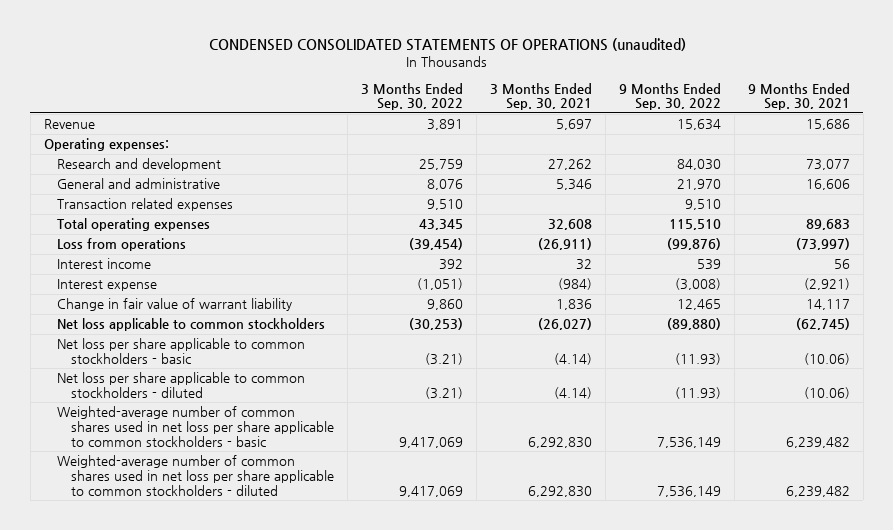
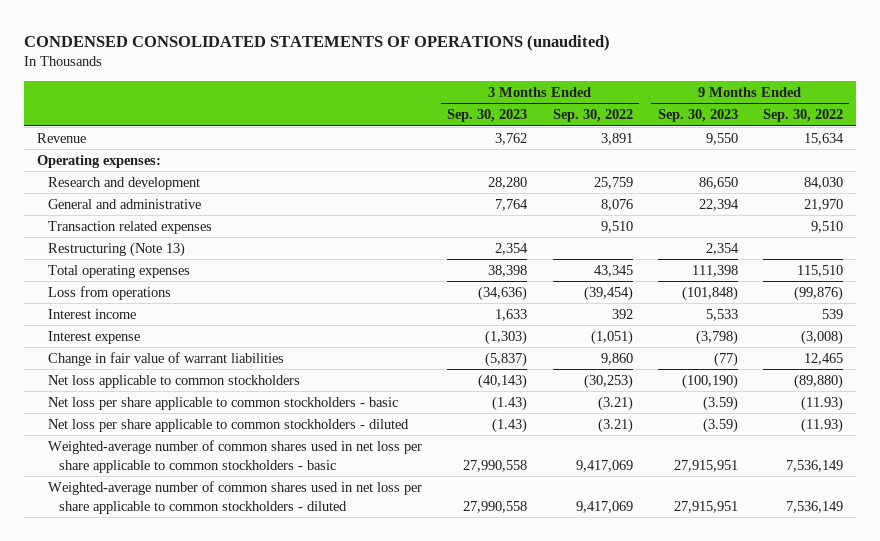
[489,82,592,111] 3 Months Ended Sep. 30, 2021 -> none
[747,82,850,111] 9 Months Ended Sep. 30, 2021 -> none
none -> [447,109,528,123] Sep. 30, 2023
none -> [657,109,738,123] Sep. 30, 2023
none -> [47,241,185,257] Restructuring (Note 13)
[57,298,293,312] Change in fair value of warrant liability -> [47,351,284,366] Change in fair value of warrant liabilities

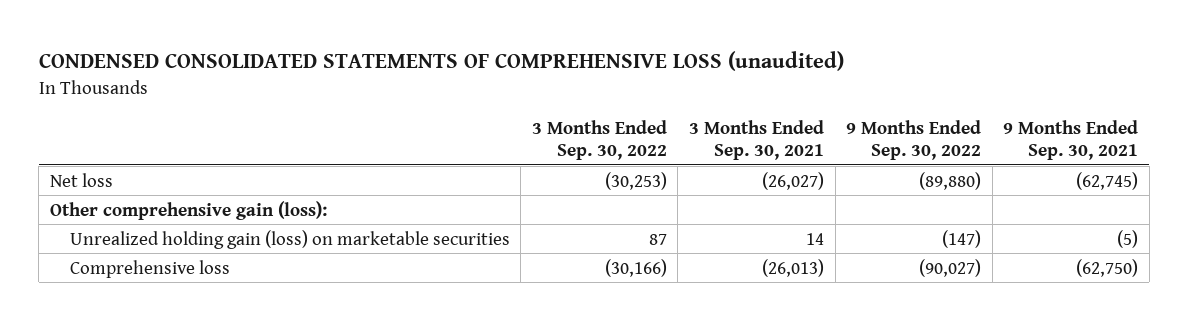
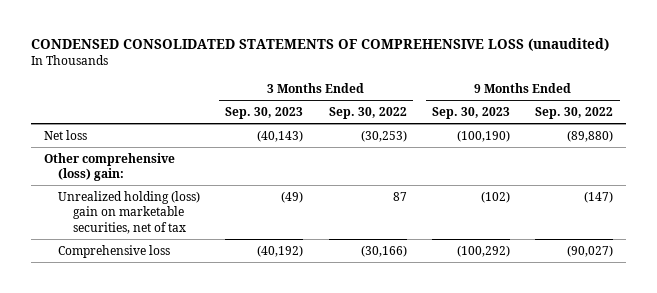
[688,119,824,161] 3 Months Ended Sep. 30, 2021 -> none
[1003,119,1139,161] 9 Months Ended Sep. 30, 2021 -> none
none -> [225,107,304,120] Sep. 30, 2023
none -> [432,107,511,120] Sep. 30, 2023
[49,200,327,220] Other comprehensive gain (loss): -> [43,152,175,182] Other comprehensive (loss) gain:
[69,229,510,249] Unrealized holding gain (loss) on marketable securities -> [58,190,201,234] Unrealized holding (loss) gain on marketable securities, net of tax

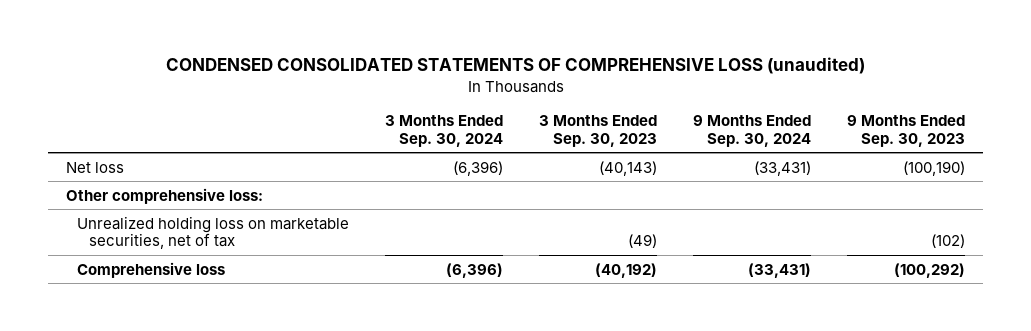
[328,107,407,120] Sep. 30, 2022 -> none
[535,107,614,120] Sep. 30, 2022 -> none
none -> [385,115,504,147] 3 Months Ended Sep. 30, 2024
none -> [693,115,812,147] 9 Months Ended Sep. 30, 2024
[43,152,175,182] Other comprehensive (loss) gain: -> [65,187,263,204] Other comprehensive loss:
[58,190,201,234] Unrealized holding (loss) gain on marketable securities, net of tax -> [77,215,350,250] Unrealized holding loss on marketable securities, net of tax

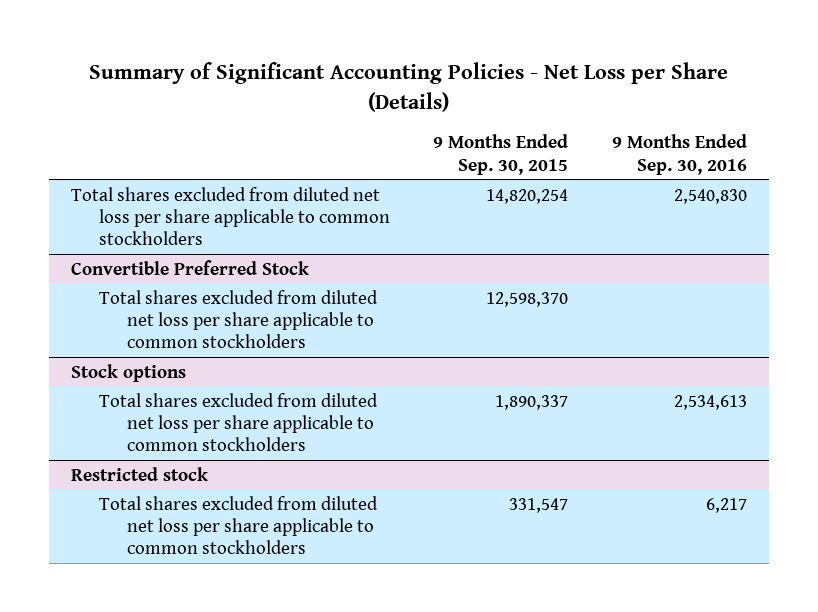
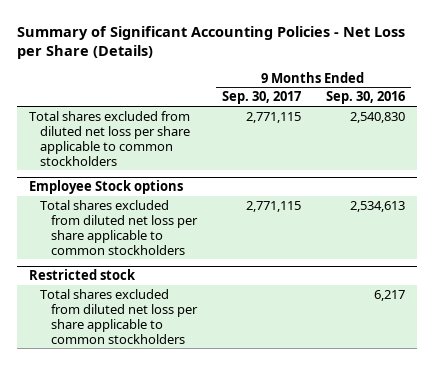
[433,134,569,175] 9 Months Ended Sep. 30, 2015 -> none
none -> [221,91,301,105] Sep. 30, 2017
[70,259,309,275] Convertible Preferred Stock -> none
[99,289,379,349] Total shares excluded from diluted net loss per share applicable to common stockholders -> none
[70,363,186,382] Stock options -> [29,180,184,195] Employee Stock options

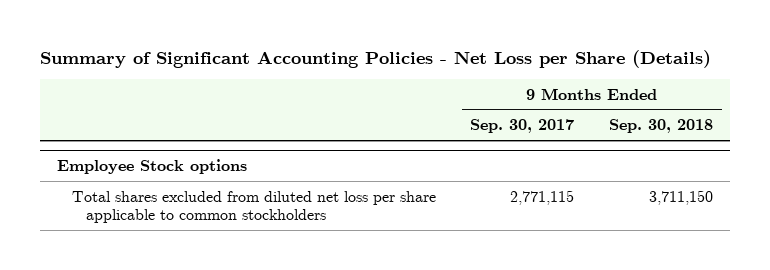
[325,91,405,105] Sep. 30, 2016 -> none
none -> [609,119,714,134] Sep. 30, 2018
[29,110,191,166] Total shares excluded from diluted net loss per share applicable to common stockholders -> none
[29,269,137,281] Restricted stock -> none
[40,288,198,344] Total shares excluded from diluted net loss per share applicable to common stockholders -> none

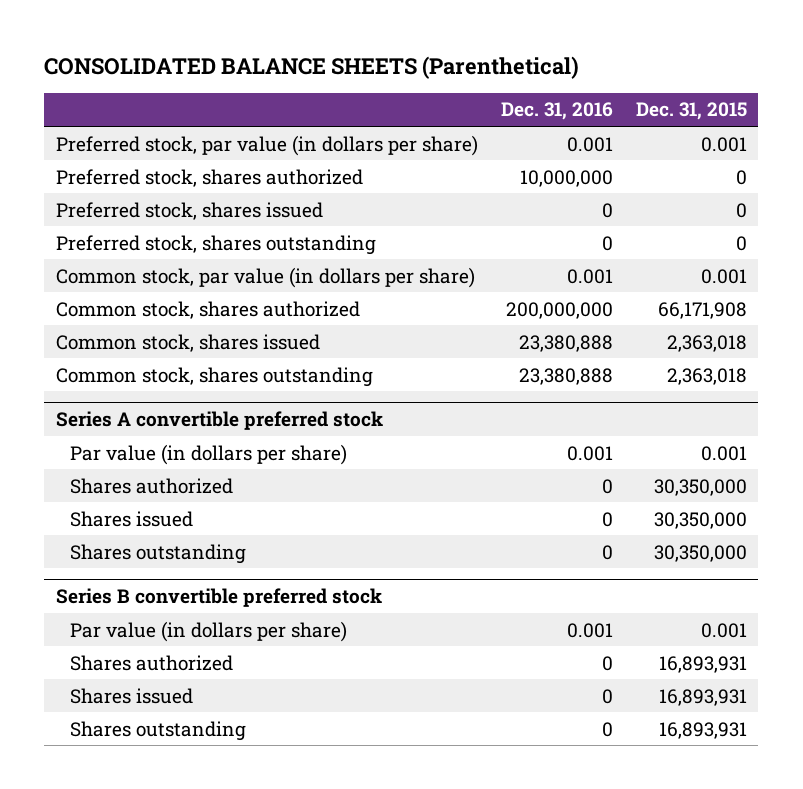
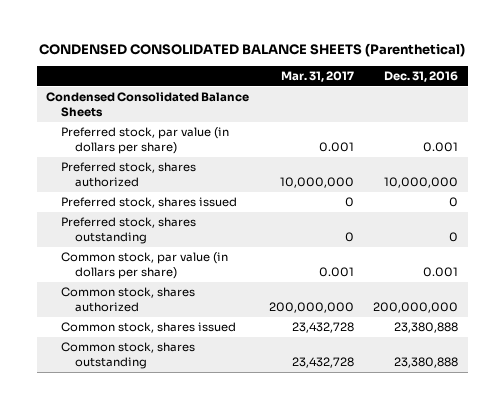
[44,55,580,79] CONSOLIDATED BALANCE SHEETS (Parenthetical) -> [39,43,466,58] CONDENSED CONSOLIDATED BALANCE SHEETS (Parenthetical)
[635,102,747,121] Dec. 31, 2015 -> none
none -> [280,70,354,82] Mar. 31, 2017
none -> [46,92,250,117] Condensed Consolidated Balance Sheets
[55,410,383,430] Series A convertible preferred stock -> none
[69,443,347,465] Par value (in dollars per share) -> none
[69,477,233,494] Shares authorized -> none
[69,510,193,527] Shares issued -> none
[69,543,246,564] Shares outstanding -> none
[55,587,382,607] Series B convertible preferred stock -> none
[69,620,347,642] Par value (in dollars per share) -> none
[69,654,233,671] Shares authorized -> none
[69,687,193,704] Shares issued -> none
[69,720,246,741] Shares outstanding -> none

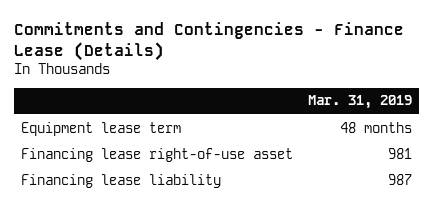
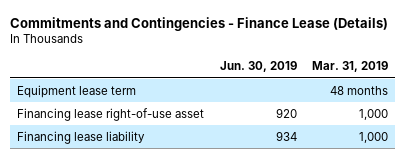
none -> [219,61,297,73] Jun. 30, 2019
[388,147,413,159] 981 -> [358,108,388,120] 1,000
[388,173,413,185] 987 -> [358,131,388,143] 1,000

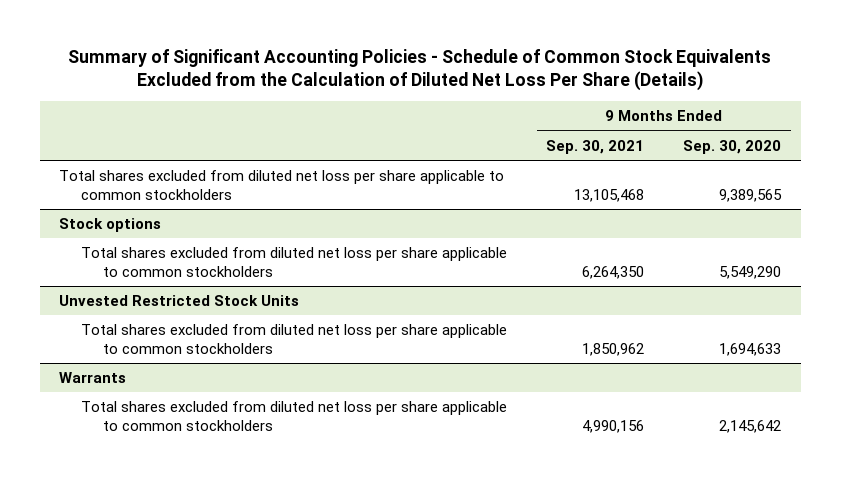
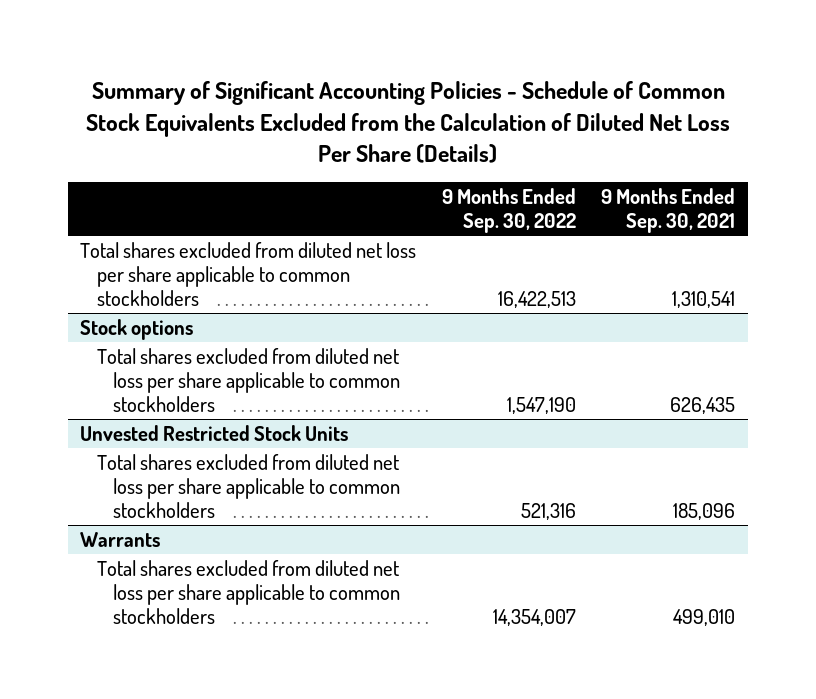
[683,139,782,154] Sep. 30, 2020 -> none
none -> [441,188,576,234] 9 Months Ended Sep. 30, 2022
[574,189,645,203] 13,105,468 -> [672,290,736,308] 1,310,541
[582,266,645,280] 6,264,350 -> [670,396,736,414] 626,435
[582,343,645,357] 1,850,962 -> [673,502,736,520] 185,096
[582,420,645,434] 4,990,156 -> [673,608,736,626] 499,010

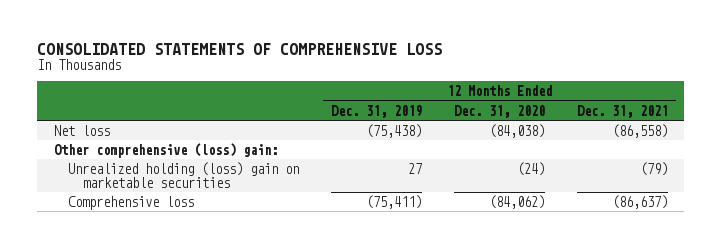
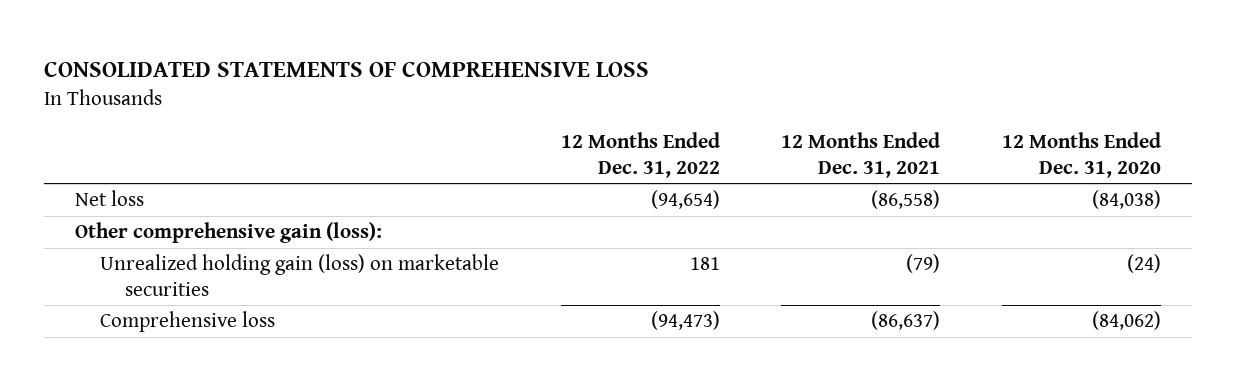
[331,104,423,118] Dec. 31, 2019 -> none
none -> [560,132,720,178] 12 Months Ended Dec. 31, 2022
[53,142,278,158] Other comprehensive (loss) gain: -> [75,222,383,244] Other comprehensive gain (loss):
[68,161,300,188] Unrealized holding (loss) gain on marketable securities -> [99,254,499,296] Unrealized holding gain (loss) on marketable securities

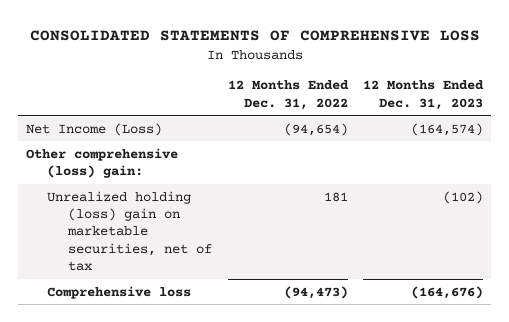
[781,132,941,178] 12 Months Ended Dec. 31, 2021 -> none
[1002,132,1162,178] 12 Months Ended Dec. 31, 2020 -> none
none -> [363,80,485,110] 12 Months Ended Dec. 31, 2023
[75,190,145,207] Net loss -> [25,122,162,136] Net Income (Loss)
[75,222,383,244] Other comprehensive gain (loss): -> [25,147,178,179] Other comprehensive (loss) gain:
[99,254,499,296] Unrealized holding gain (loss) on marketable securities -> [47,190,213,272] Unrealized holding (loss) gain on marketable securities, net of tax

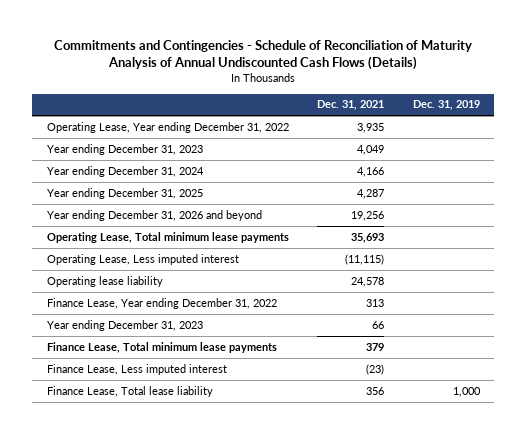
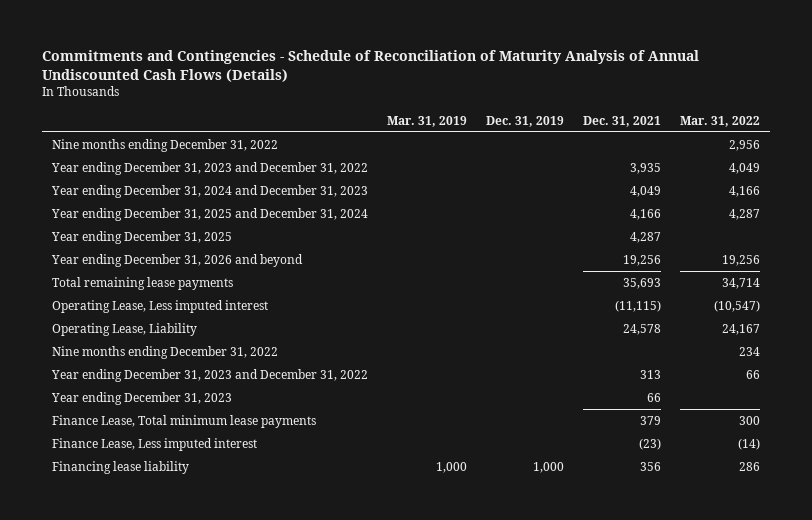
none -> [386,115,467,127] Mar. 31, 2019
none -> [680,115,761,127] Mar. 31, 2022
none -> [51,138,278,152] Nine months ending December 31, 2022
[46,121,289,133] Operating Lease, Year ending December 31, 2022 -> [50,161,368,175] Year ending December 31, 2023 and December 31, 2022
[46,143,203,155] Year ending December 31, 2023 -> [50,184,368,198] Year ending December 31, 2024 and December 31, 2023
[46,165,204,177] Year ending December 31, 2024 -> [50,207,368,221] Year ending December 31, 2025 and December 31, 2024
[46,231,289,243] Operating Lease, Total minimum lease payments -> [51,276,233,290] Total remaining lease payments
[46,275,163,287] Operating lease liability -> [51,322,197,336] Operating Lease, Liability
none -> [51,345,278,359] Nine months ending December 31, 2022
[46,297,277,309] Finance Lease, Year ending December 31, 2022 -> [50,368,368,382] Year ending December 31, 2023 and December 31, 2022
[46,385,213,397] Finance Lease, Total lease liability -> [51,460,189,474] Financing lease liability

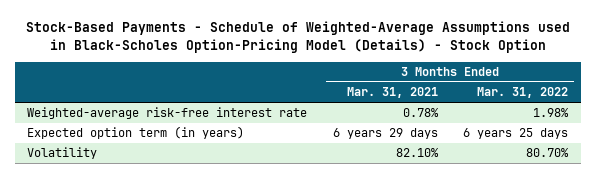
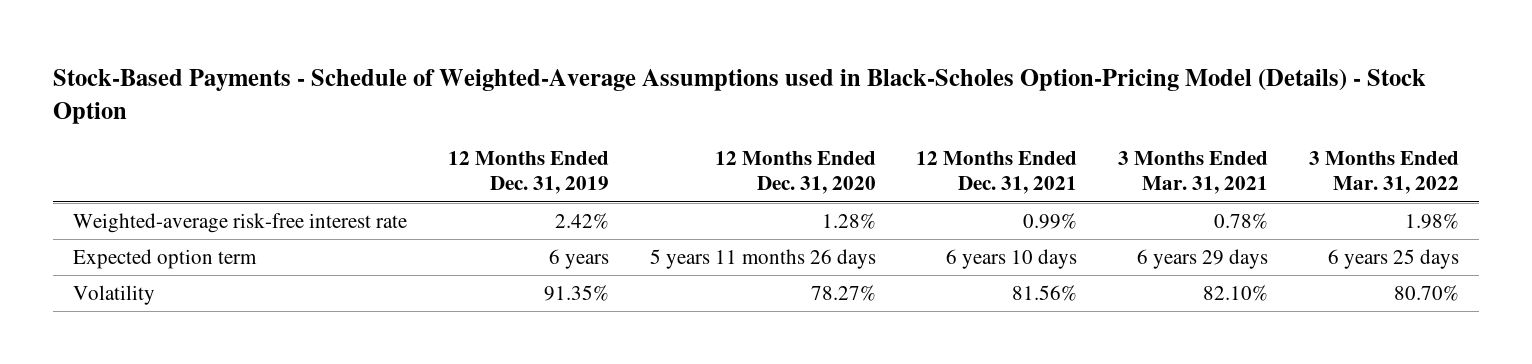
none -> [447,151,609,195] 12 Months Ended Dec. 31, 2019
none -> [714,151,876,195] 12 Months Ended Dec. 31, 2020
none -> [916,151,1078,195] 12 Months Ended Dec. 31, 2021
[27,126,245,140] Expected option term (in years) -> [73,249,258,270] Expected option term

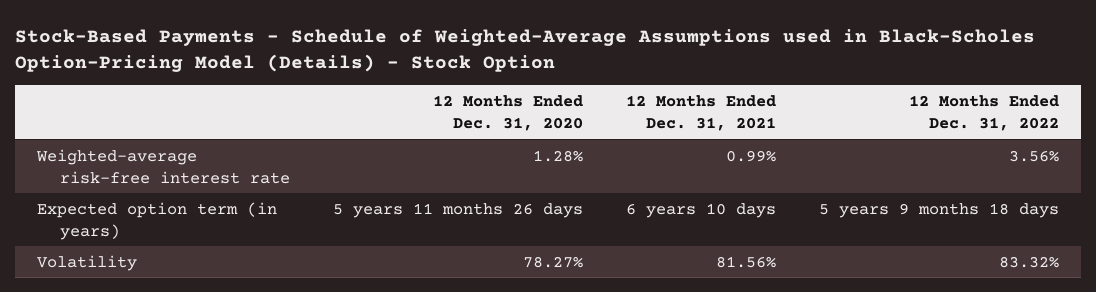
[447,151,609,195] 12 Months Ended Dec. 31, 2019 -> none
[1118,151,1269,195] 3 Months Ended Mar. 31, 2021 -> none
[1309,151,1460,195] 3 Months Ended Mar. 31, 2022 -> none
none -> [909,95,1060,132] 12 Months Ended Dec. 31, 2022
[73,249,258,270] Expected option term -> [37,201,278,240] Expected option term (in years)

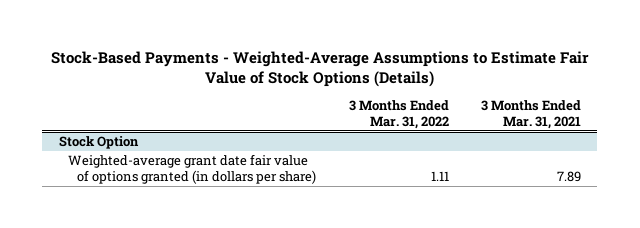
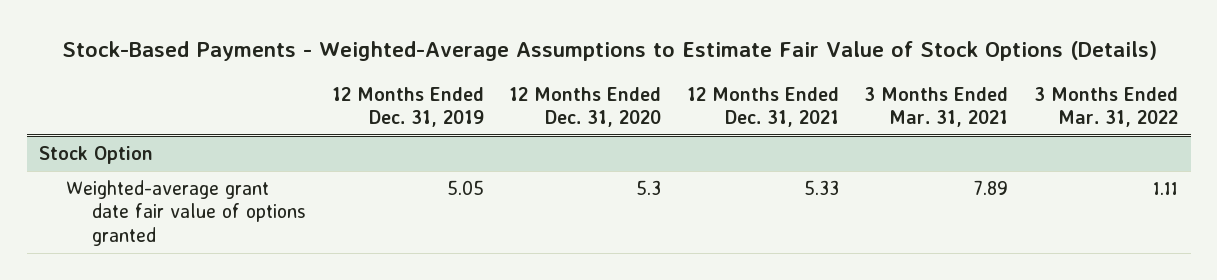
none -> [331,86,484,127] 12 Months Ended Dec. 31, 2019
none -> [509,86,662,127] 12 Months Ended Dec. 31, 2020
none -> [686,86,839,127] 12 Months Ended Dec. 31, 2021
[67,154,317,184] Weighted-average grant date fair value of options granted (in dollars per share) -> [65,180,307,246] Weighted-average grant date fair value of options granted

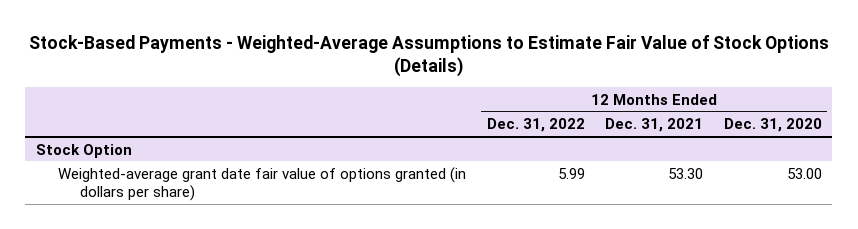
[331,86,484,127] 12 Months Ended Dec. 31, 2019 -> none
[864,86,1009,127] 3 Months Ended Mar. 31, 2021 -> none
[1033,86,1178,127] 3 Months Ended Mar. 31, 2022 -> none
none -> [486,118,585,133] Dec. 31, 2022
[65,180,307,246] Weighted-average grant date fair value of options granted -> [58,166,467,202] Weighted-average grant date fair value of options granted (in dollars per share)
[636,180,662,196] 5.3 -> [786,167,822,179] 53.00
[803,180,839,196] 5.33 -> [668,167,704,179] 53.30

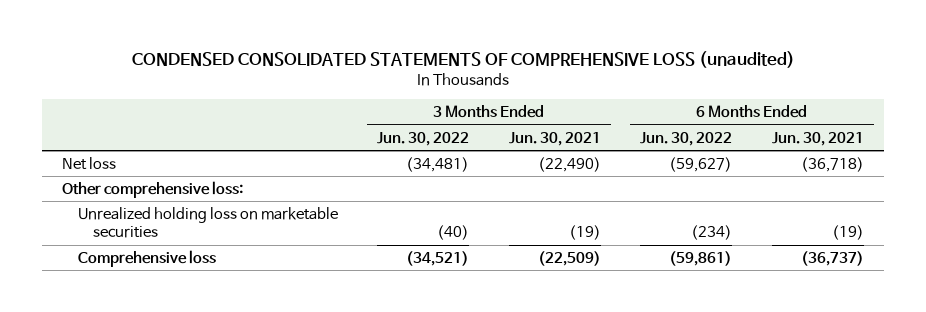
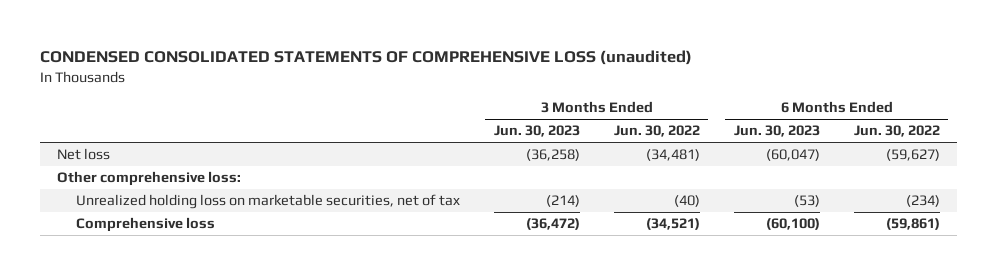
[508,131,601,146] Jun. 30, 2021 -> none
[771,131,864,146] Jun. 30, 2021 -> none
none -> [493,125,580,138] Jun. 30, 2023
none -> [733,125,820,138] Jun. 30, 2023
[77,206,338,239] Unrealized holding loss on marketable securities -> [75,194,460,210] Unrealized holding loss on marketable securities, net of tax

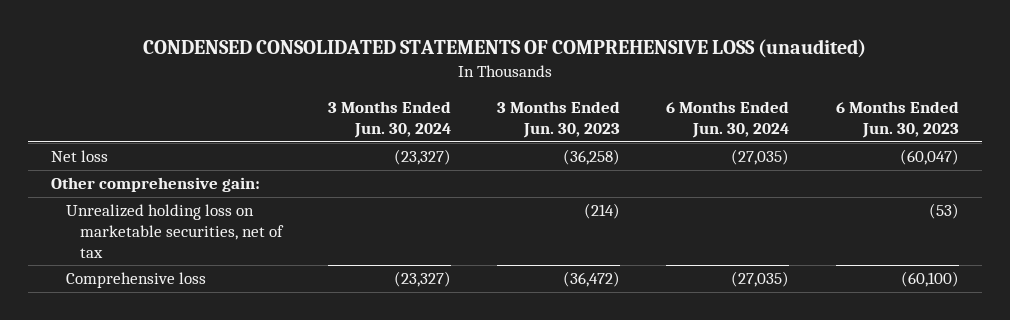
[613,125,700,138] Jun. 30, 2022 -> none
[853,125,940,138] Jun. 30, 2022 -> none
none -> [328,101,452,139] 3 Months Ended Jun. 30, 2024
none -> [666,101,790,139] 6 Months Ended Jun. 30, 2024
[56,171,241,187] Other comprehensive loss: -> [51,177,261,193] Other comprehensive gain:

